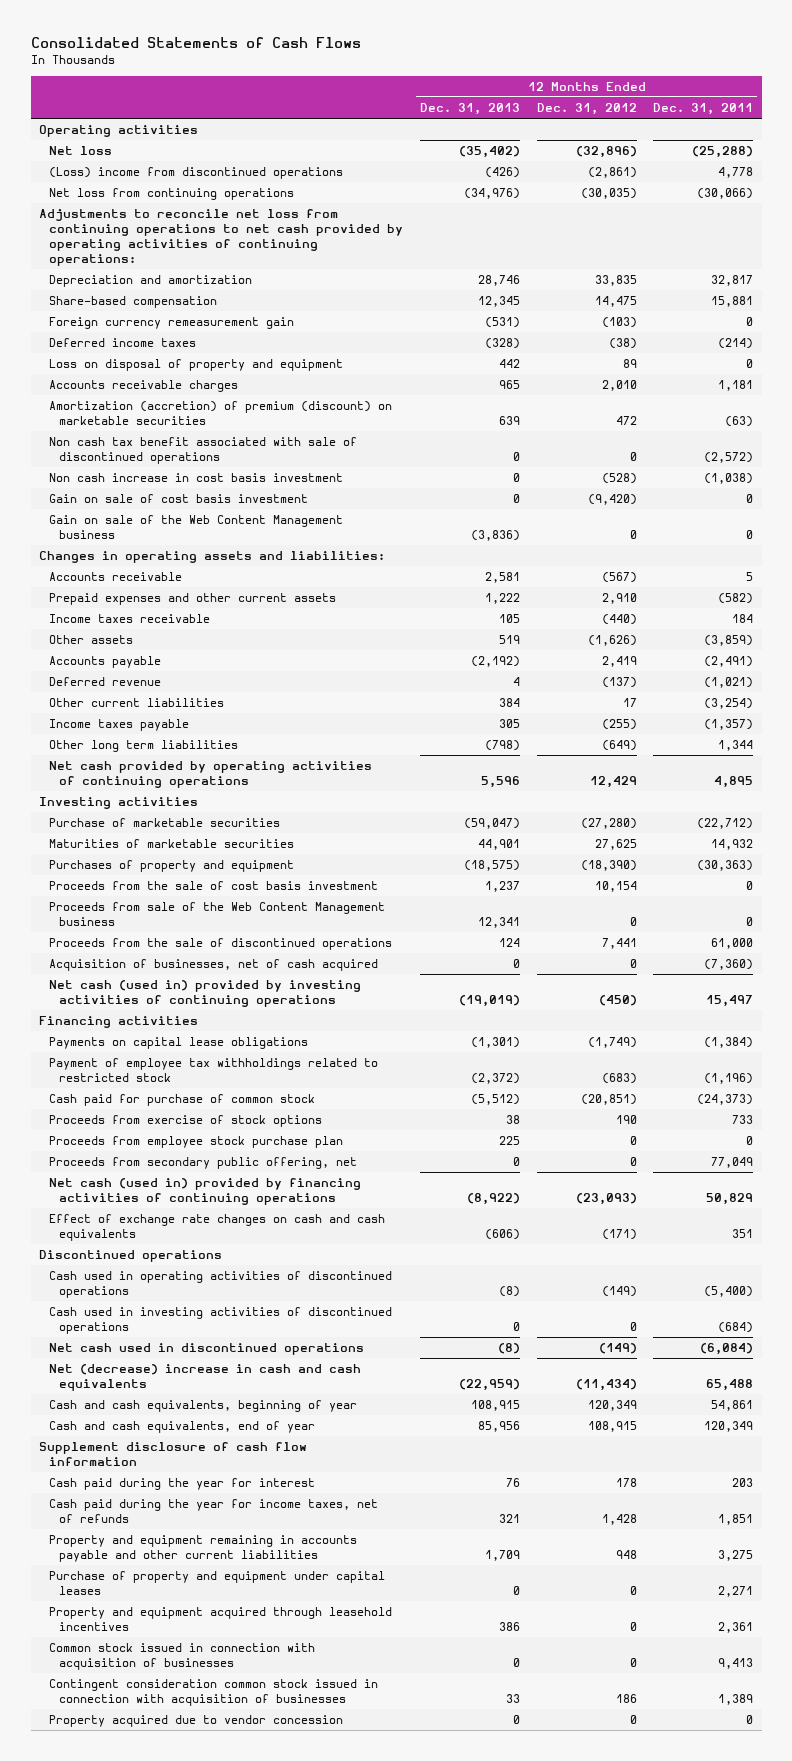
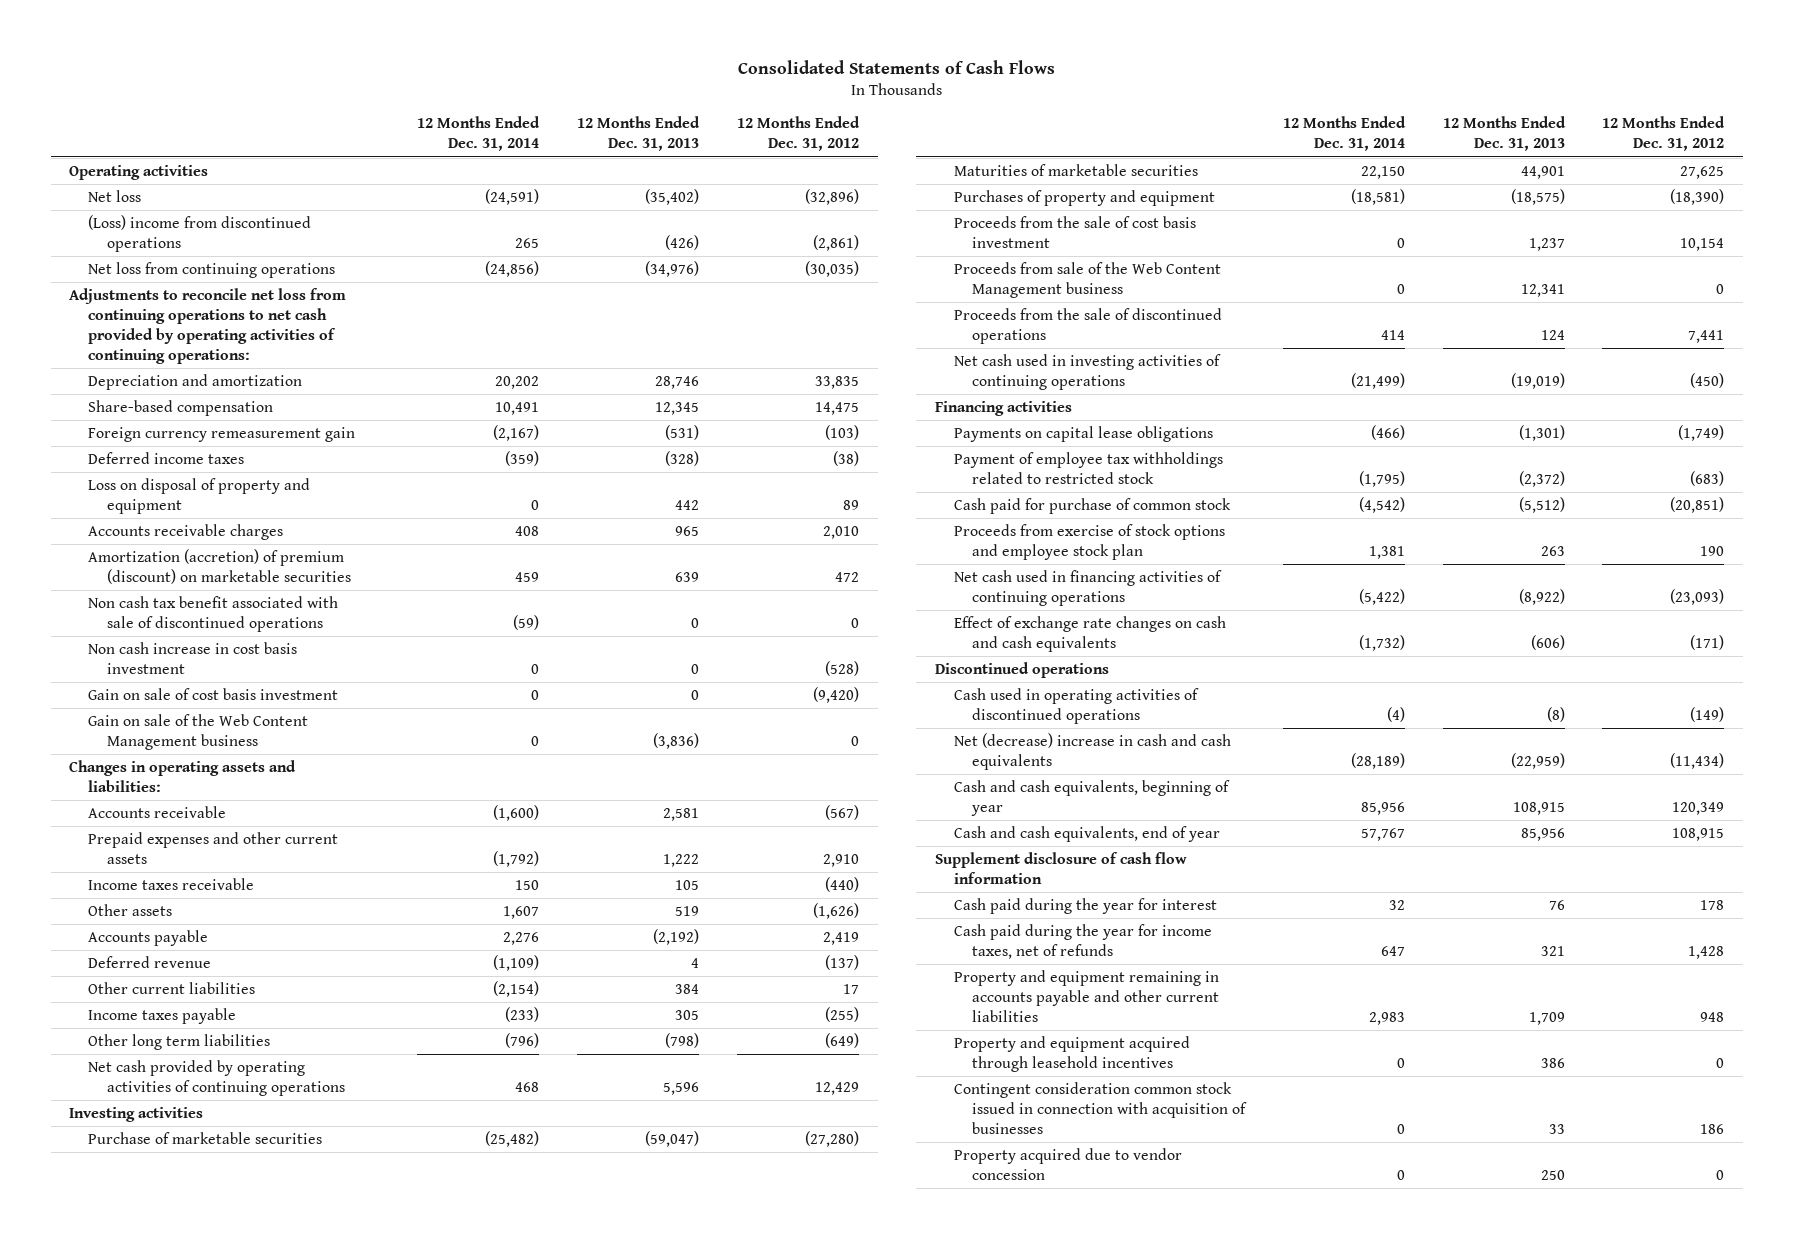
[653,102,754,115] Dec. 31, 2011 -> none
none -> [417,116,541,152] 12 Months Ended Dec. 31, 2014
[49,959,379,972] Acquisition of businesses, net of cash acquired -> none
[49,980,362,1008] Net cash (used in) provided by investing activities of continuing operations -> [953,353,1221,390] Net cash used in investing activities of continuing operations
[49,1136,344,1149] Proceeds from employee stock purchase plan -> none
[49,1157,358,1170] Proceeds from secondary public offering, net -> none
[49,1115,323,1128] Proceeds from exercise of stock options -> [953,523,1225,560] Proceeds from exercise of stock options and employee stock plan
[505,1115,520,1125] 38 -> [1540,545,1565,556] 263
[49,1178,362,1206] Net cash (used in) provided by financing activities of continuing operations -> [953,569,1222,606] Net cash used in financing activities of continuing operations
[49,1307,393,1335] Cash used in investing activities of discontinued operations -> none
[49,1343,365,1356] Net cash used in discontinued operations -> none
[49,1571,386,1596] Purchase of property and equipment under capital leases -> none
[49,1643,316,1671] Common stock issued in connection with acquisition of businesses -> none
[512,1715,520,1725] 0 -> [1540,1169,1565,1180] 250

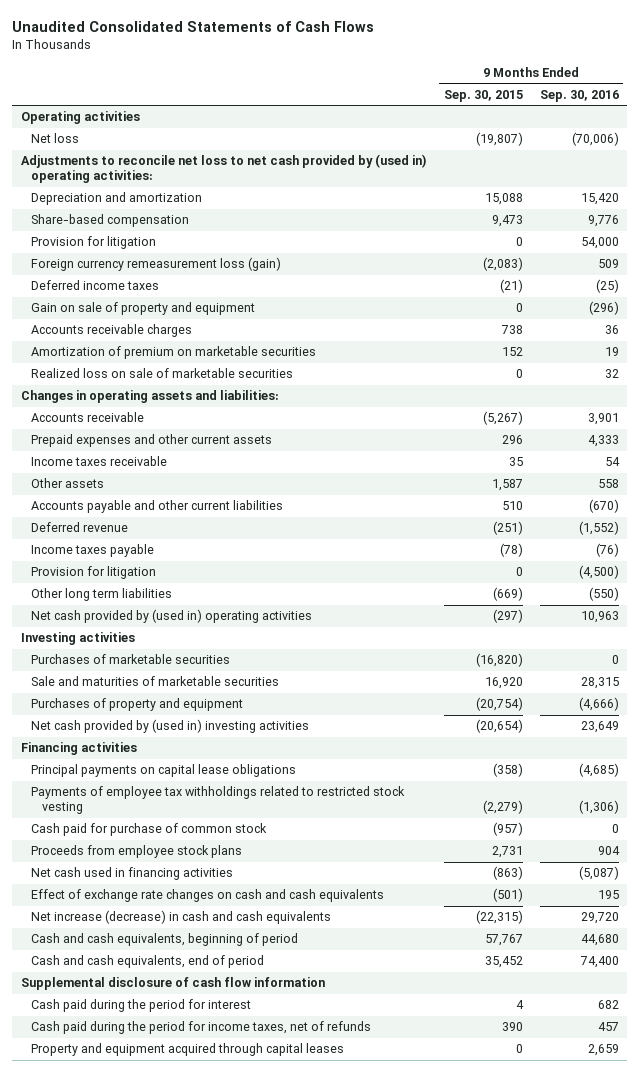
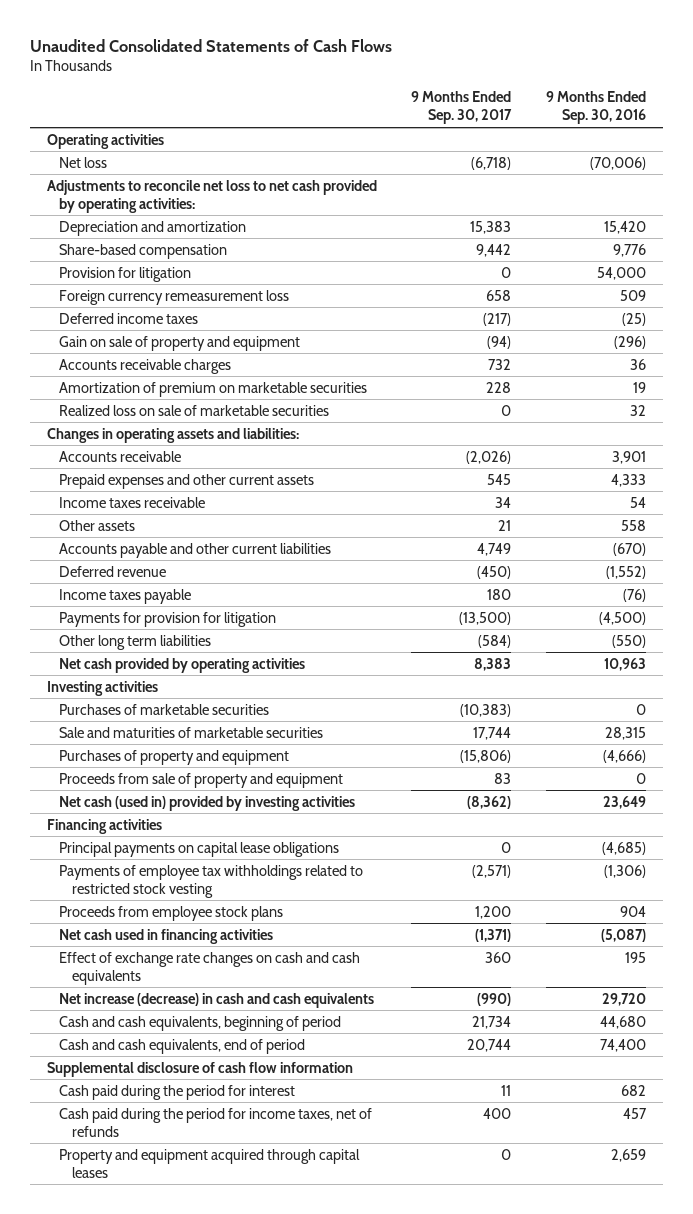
[443,89,523,102] Sep. 30, 2015 -> none
none -> [411,91,513,125] 9 Months Ended Sep. 30, 2017
[20,154,427,184] Adjustments to reconcile net loss to net cash provided by (used in) operating activities: -> [47,179,378,213] Adjustments to reconcile net loss to net cash provided by operating activities:
[31,257,282,272] Foreign currency remeasurement loss (gain) -> [59,289,290,305] Foreign currency remeasurement loss
[31,566,157,580] Provision for litigation -> [59,611,277,627] Payments for provision for litigation
[31,609,313,624] Net cash provided by (used in) operating activities -> [59,657,306,673] Net cash provided by operating activities
none -> [59,772,344,788] Proceeds from sale of property and equipment
[31,719,310,734] Net cash provided by (used in) investing activities -> [59,795,356,811] Net cash (used in) provided by investing activities
[31,823,268,837] Cash paid for purchase of common stock -> none

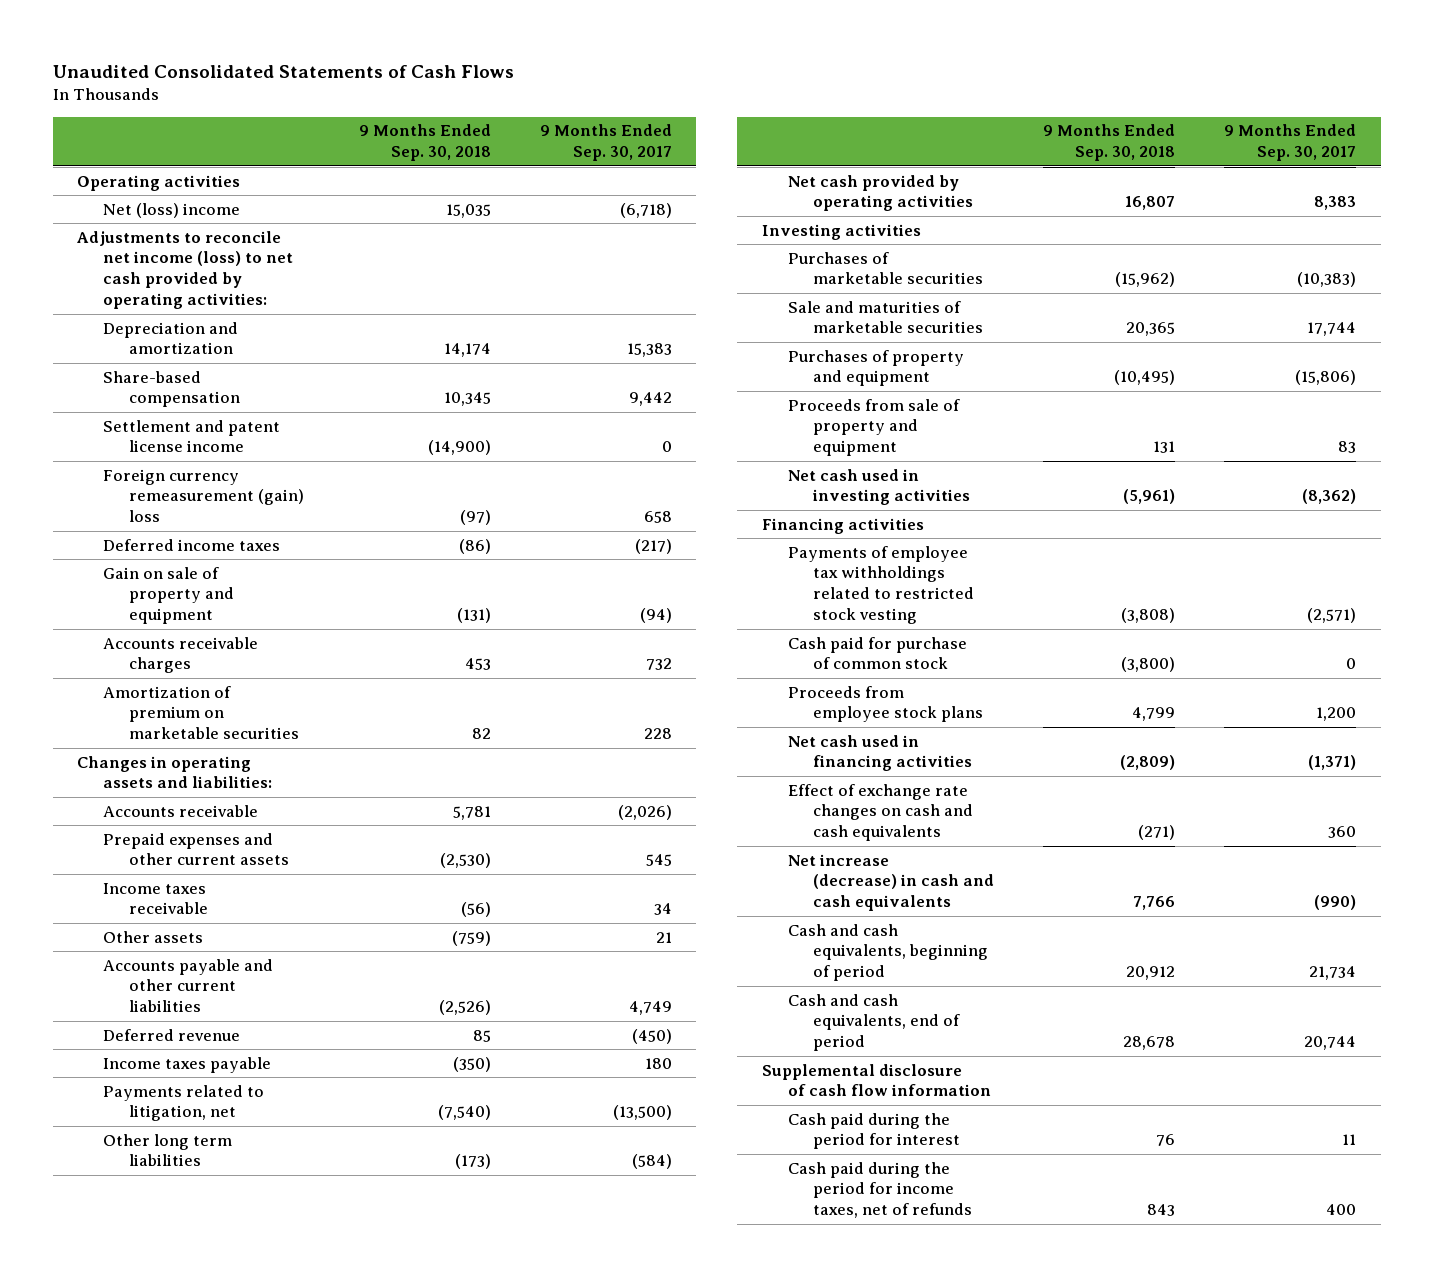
[545,91,646,125] 9 Months Ended Sep. 30, 2016 -> none
none -> [359,124,492,162] 9 Months Ended Sep. 30, 2018
[59,156,108,168] Net loss -> [103,202,241,218] Net (loss) income
[47,179,378,213] Adjustments to reconcile net loss to net cash provided by operating activities: -> [77,230,294,310] Adjustments to reconcile net income (loss) to net cash provided by operating activities:
[59,266,192,282] Provision for litigation -> none
none -> [103,419,281,453] Settlement and patent license income
[59,289,290,305] Foreign currency remeasurement loss -> [103,468,305,523] Foreign currency remeasurement (gain) loss
[59,404,330,416] Realized loss on sale of marketable securities -> none
[59,611,277,627] Payments for provision for litigation -> [103,1084,265,1122] Payments related to litigation, net
[59,795,356,811] Net cash (used in) provided by investing activities -> [787,468,971,506] Net cash used in investing activities
[59,841,340,857] Principal payments on capital lease obligations -> none
none -> [787,636,967,670] Cash paid for purchase of common stock
[59,1148,361,1178] Property and equipment acquired through capital leases -> none

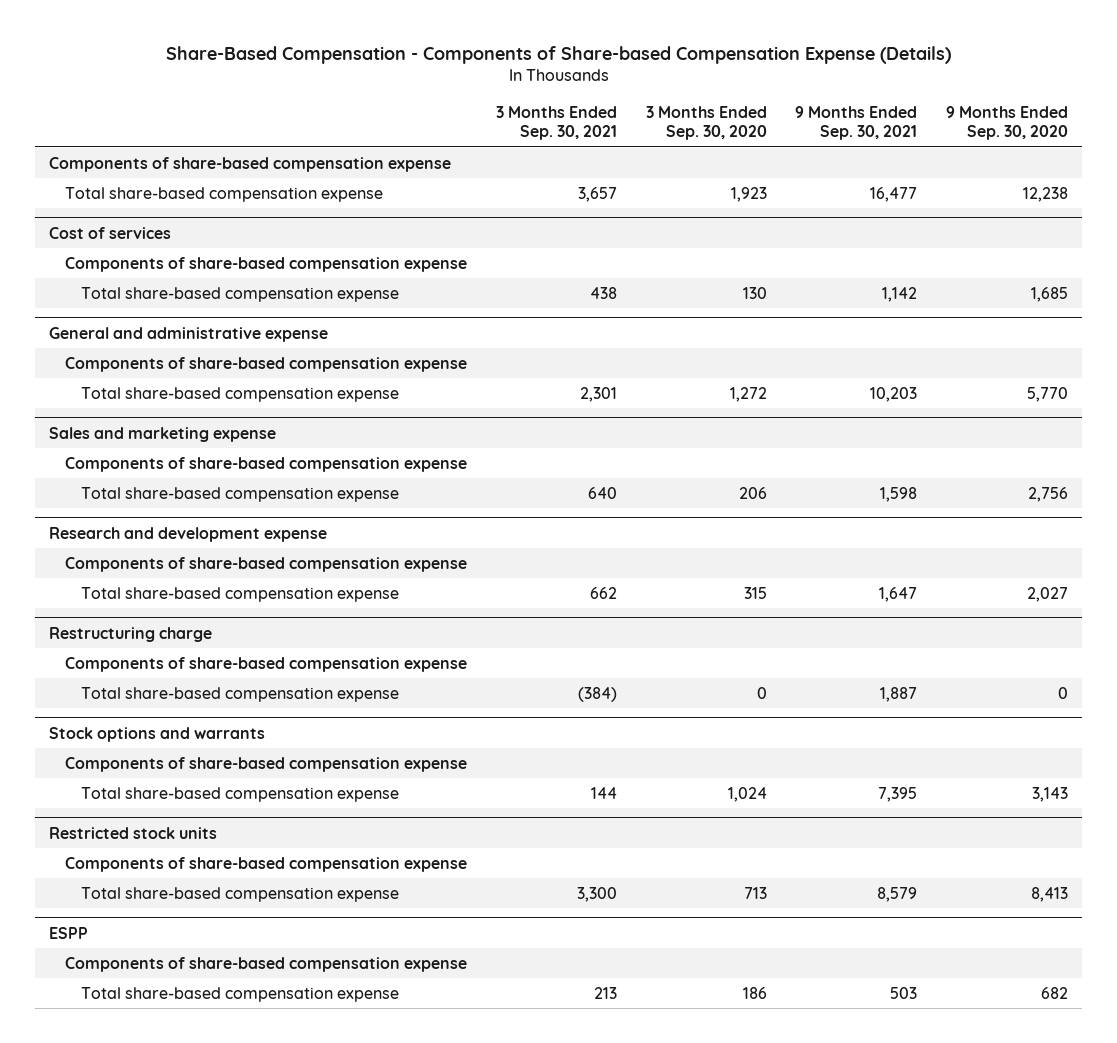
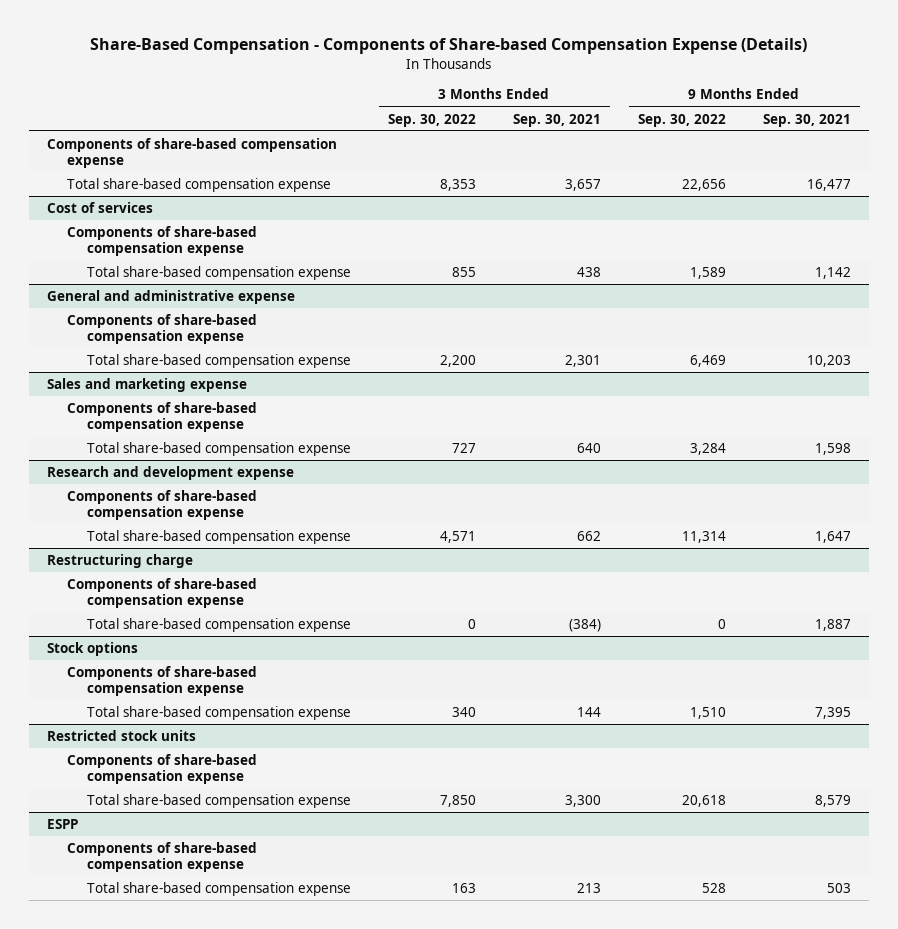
[645,105,767,140] 3 Months Ended Sep. 30, 2020 -> none
[945,105,1068,140] 9 Months Ended Sep. 30, 2020 -> none
none -> [387,113,476,127] Sep. 30, 2022
none -> [637,113,726,127] Sep. 30, 2022
[49,726,266,742] Stock options and warrants -> [47,642,139,657] Stock options

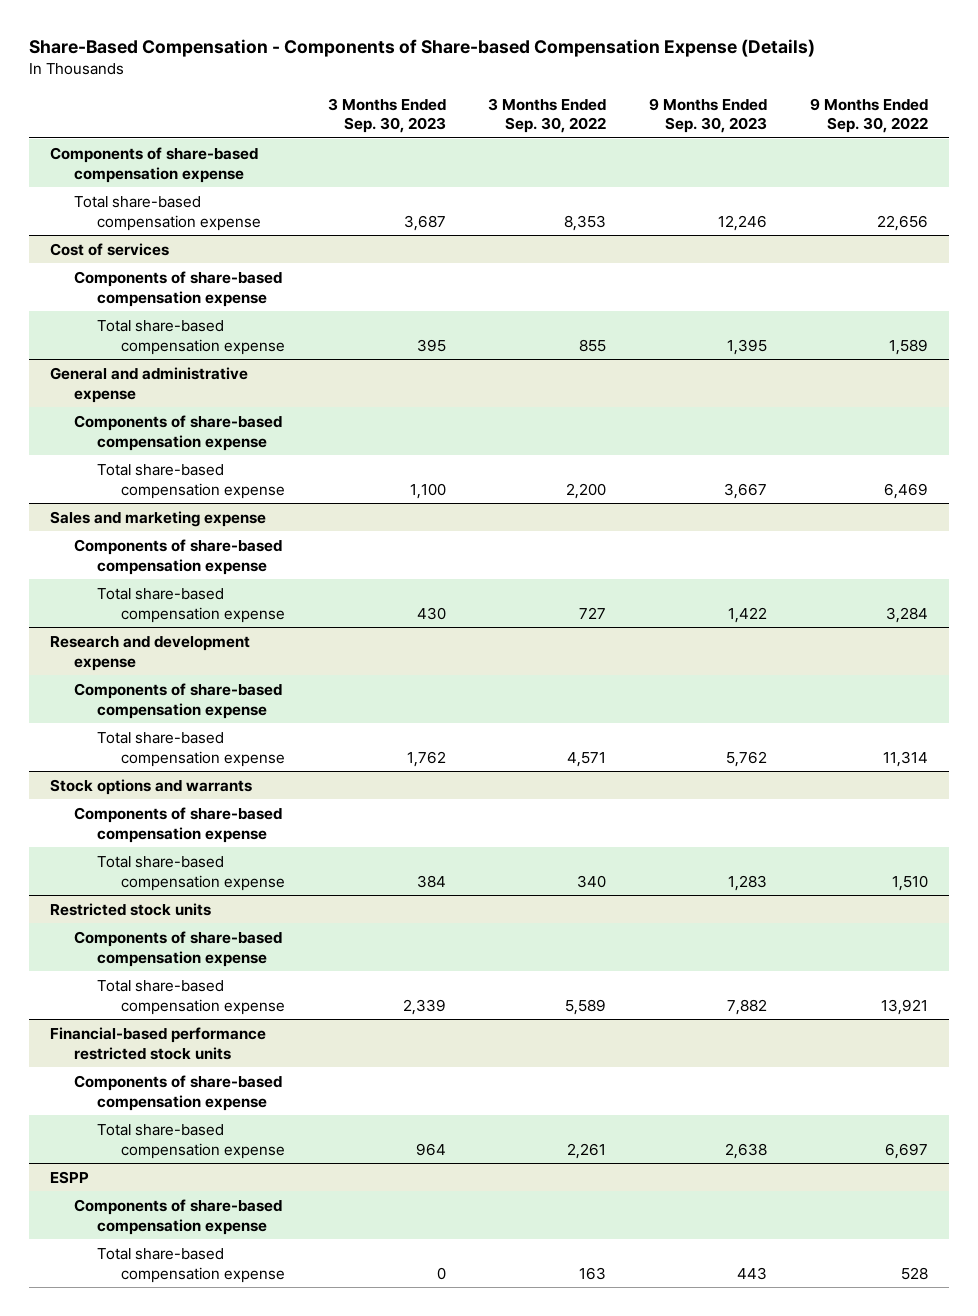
[512,113,601,127] Sep. 30, 2021 -> none
[762,113,851,127] Sep. 30, 2021 -> none
none -> [327,97,446,134] 3 Months Ended Sep. 30, 2023
none -> [648,97,767,134] 9 Months Ended Sep. 30, 2023
[47,554,194,569] Restructuring charge -> none
[67,578,258,609] Components of share-based compensation expense -> none
[87,618,352,633] Total share-based compensation expense -> none
[47,642,139,657] Stock options -> [50,778,253,795] Stock options and warrants
[439,795,476,808] 7,850 -> [565,998,607,1015] 5,589
[681,795,726,808] 20,618 -> [880,998,928,1015] 13,921
none -> [50,1026,267,1060] Financial-based performance restricted stock units
none -> [73,1074,282,1111] Components of share-based compensation expense
none -> [97,1123,285,1159] Total share-based compensation expense

